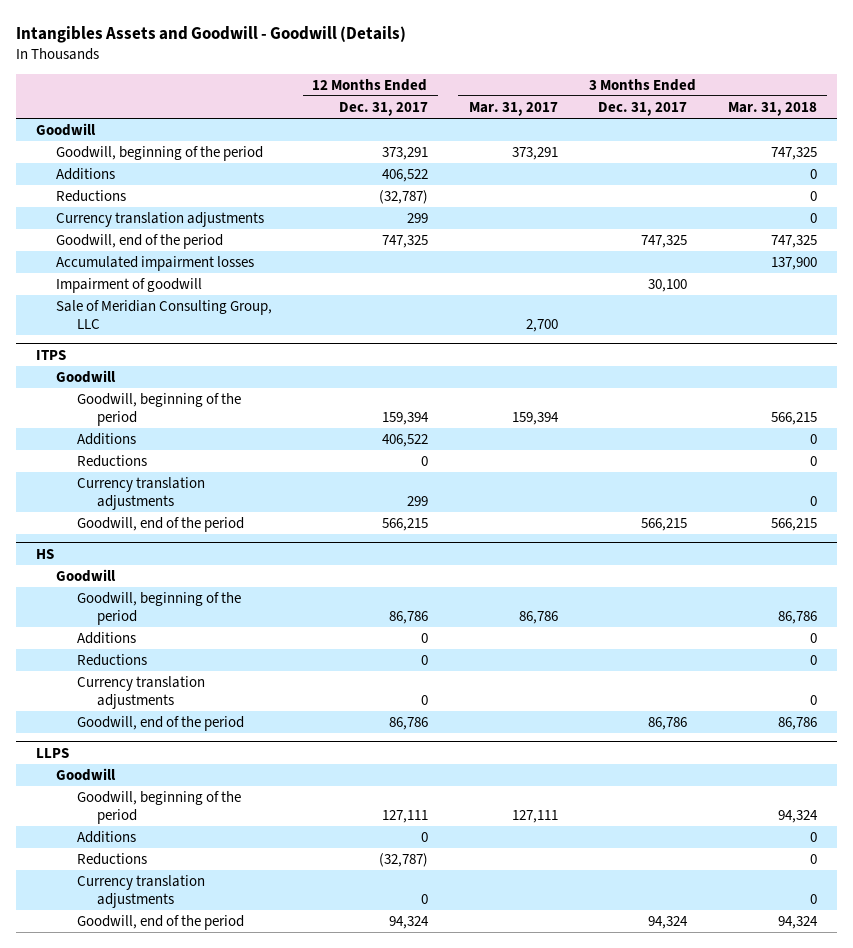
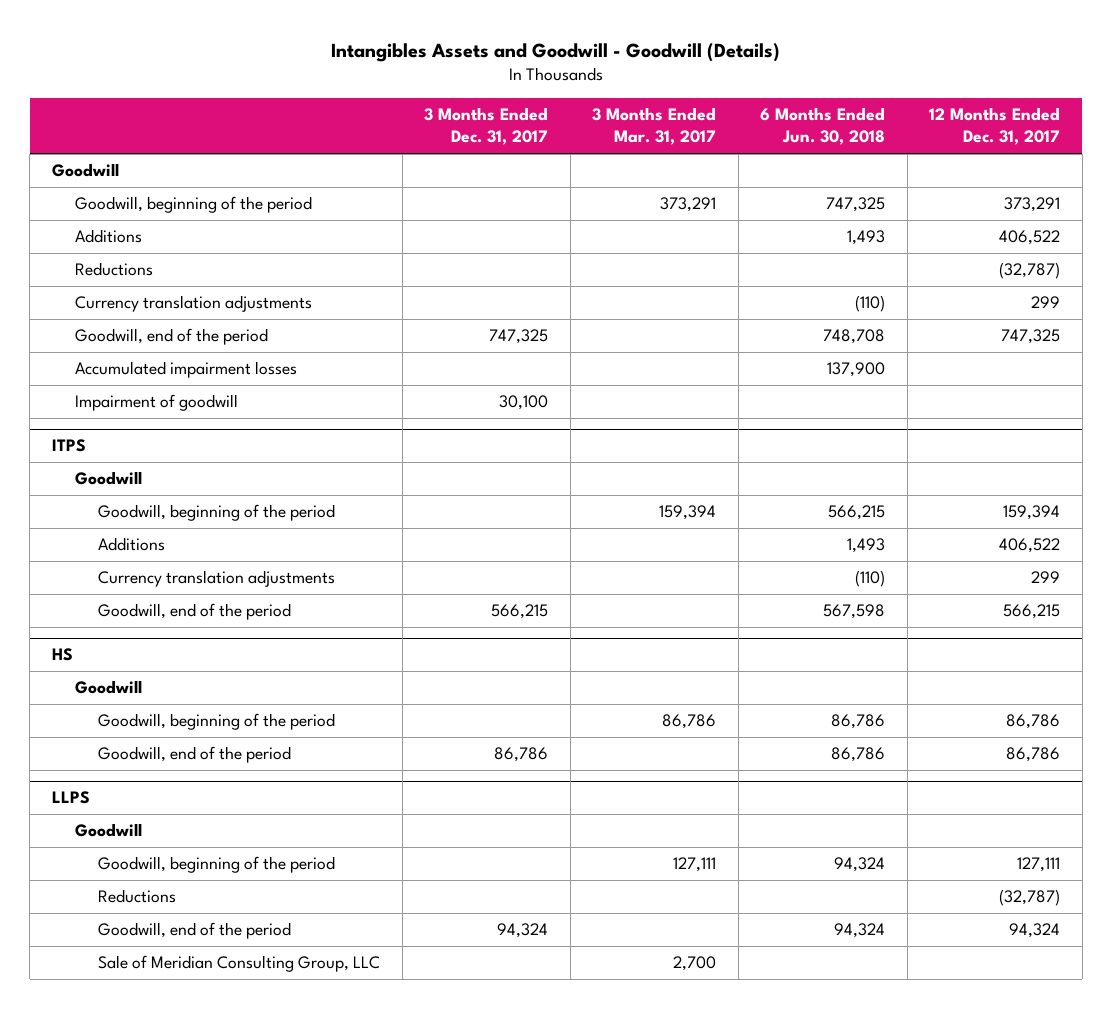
[727,102,817,117] Mar. 31, 2018 -> none
none -> [760,107,886,146] 6 Months Ended Jun. 30, 2018
[56,300,273,329] Sale of Meridian Consulting Group, LLC -> none
[76,455,147,468] Reductions -> none
[76,632,136,645] Additions -> none
[76,654,147,667] Reductions -> none
[76,676,205,709] Currency translation adjustments -> none
[76,831,136,844] Additions -> none
[76,875,205,908] Currency translation adjustments -> none
none -> [97,955,380,973] Sale of Meridian Consulting Group, LLC

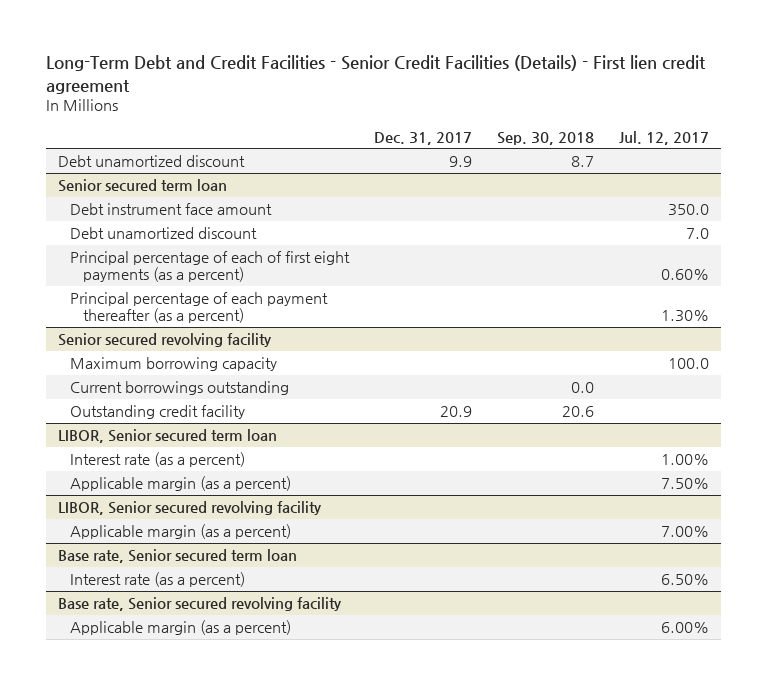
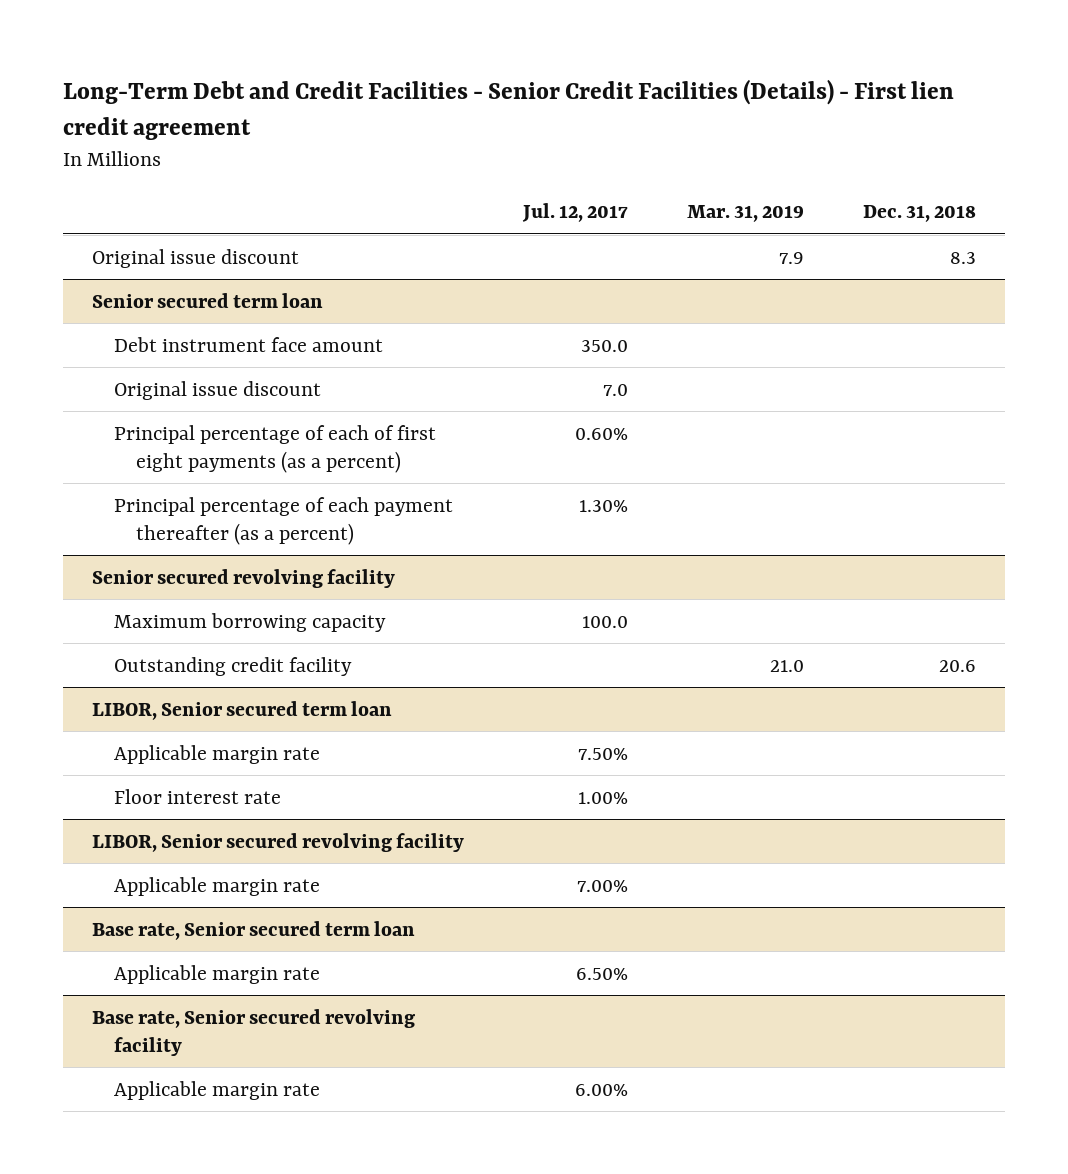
[374,131,473,145] Dec. 31, 2017 -> none
[496,131,594,145] Sep. 30, 2018 -> none
none -> [686,205,804,223] Mar. 31, 2019
none -> [862,205,976,223] Dec. 31, 2018
[58,154,246,167] Debt unamortized discount -> [92,248,300,268] Original issue discount
[70,226,258,239] Debt unamortized discount -> [114,380,322,400] Original issue discount
[70,380,290,395] Current borrowings outstanding -> none
[70,451,246,467] Interest rate (as a percent) -> none
[70,475,292,491] Applicable margin (as a percent) -> none
none -> [114,744,321,764] Applicable margin rate
none -> [114,788,282,804] Floor interest rate
[70,523,292,539] Applicable margin (as a percent) -> none
none -> [114,876,321,896] Applicable margin rate
[70,571,246,587] Interest rate (as a percent) -> [114,964,321,984] Applicable margin rate
[70,619,292,635] Applicable margin (as a percent) -> none
none -> [114,1080,321,1100] Applicable margin rate

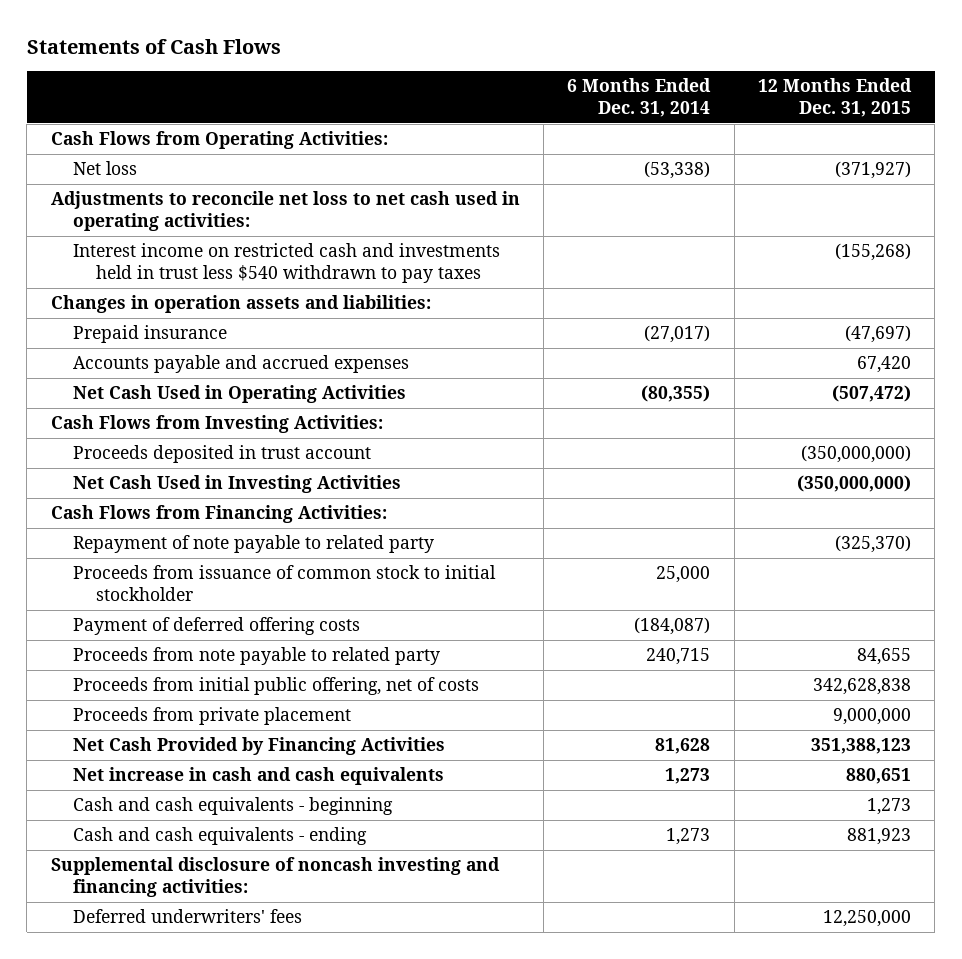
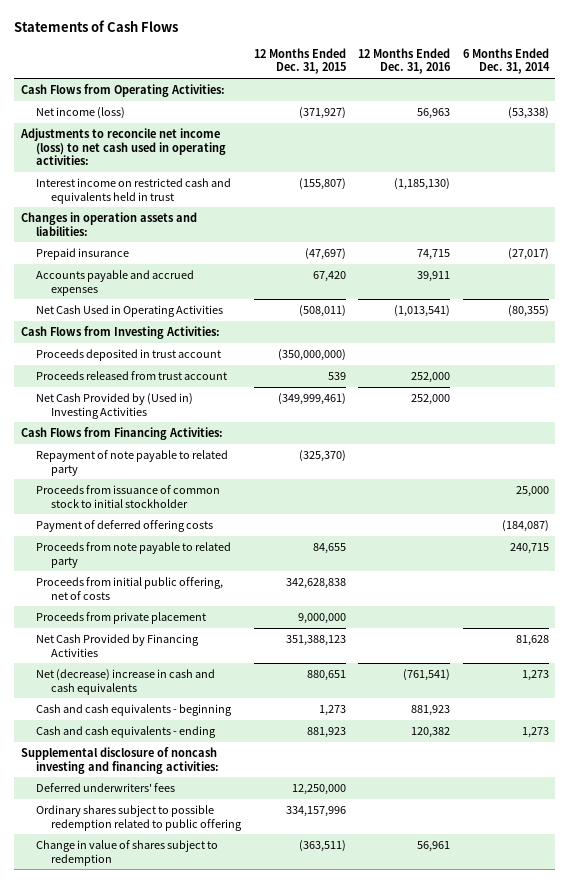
none -> [358,47,452,75] 12 Months Ended Dec. 31, 2016
[73,161,138,176] Net loss -> [35,106,125,119] Net income (loss)
[50,191,520,232] Adjustments to reconcile net loss to net cash used in operating activities: -> [19,127,226,166] Adjustments to reconcile net income (loss) to net cash used in operating activities:
[73,243,501,284] Interest income on restricted cash and investments held in trust less $540 withdrawn to pay taxes -> [35,177,231,204] Interest income on restricted cash and equivalents held in trust
[834,243,911,262] (155,268) -> [298,177,346,190] (155,807)
[831,385,911,403] (507,472) -> [298,304,346,317] (508,011)
none -> [35,370,227,380] Proceeds released from trust account
[73,475,402,494] Net Cash Used in Investing Activities -> [35,392,193,419] Net Cash Provided by (Used in) Investing Activities
[796,475,911,493] (350,000,000) -> [277,392,346,405] (349,999,461)
[73,767,445,786] Net increase in cash and cash equivalents -> [35,668,215,695] Net (decrease) increase in cash and cash equivalents
none -> [35,804,243,831] Ordinary shares subject to possible redemption related to public offering
none -> [35,839,218,866] Change in value of shares subject to redemption

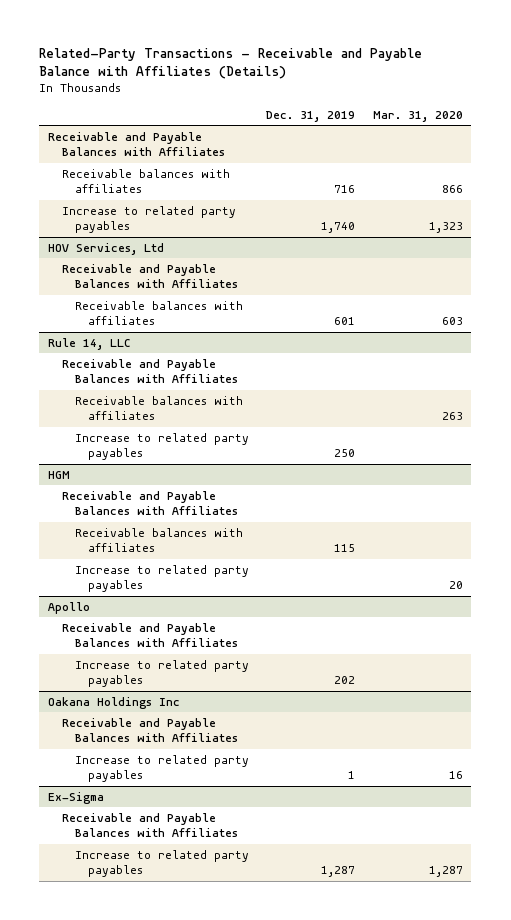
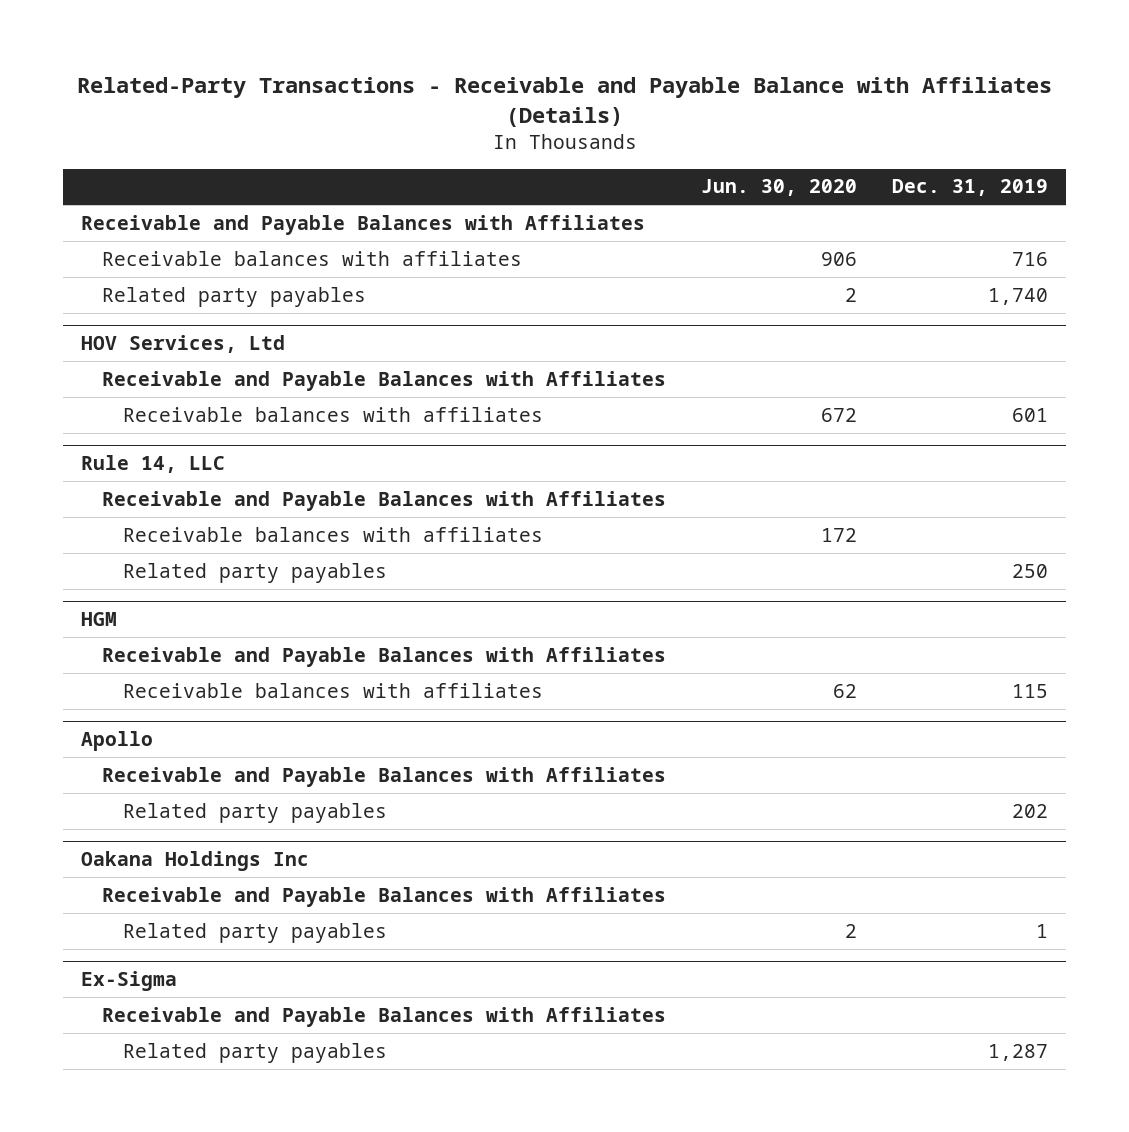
[372,110,463,122] Mar. 31, 2020 -> none
none -> [701,179,858,197] Jun. 30, 2020
[61,205,236,234] Increase to related party payables -> [101,286,366,307] Related party payables
[74,432,249,461] Increase to related party payables -> [123,562,388,583] Related party payables
[74,564,249,593] Increase to related party payables -> none
[74,659,249,688] Increase to related party payables -> [123,802,388,823] Related party payables
[74,754,249,783] Increase to related party payables -> [123,922,388,943] Related party payables
[74,849,249,878] Increase to related party payables -> [123,1042,388,1063] Related party payables

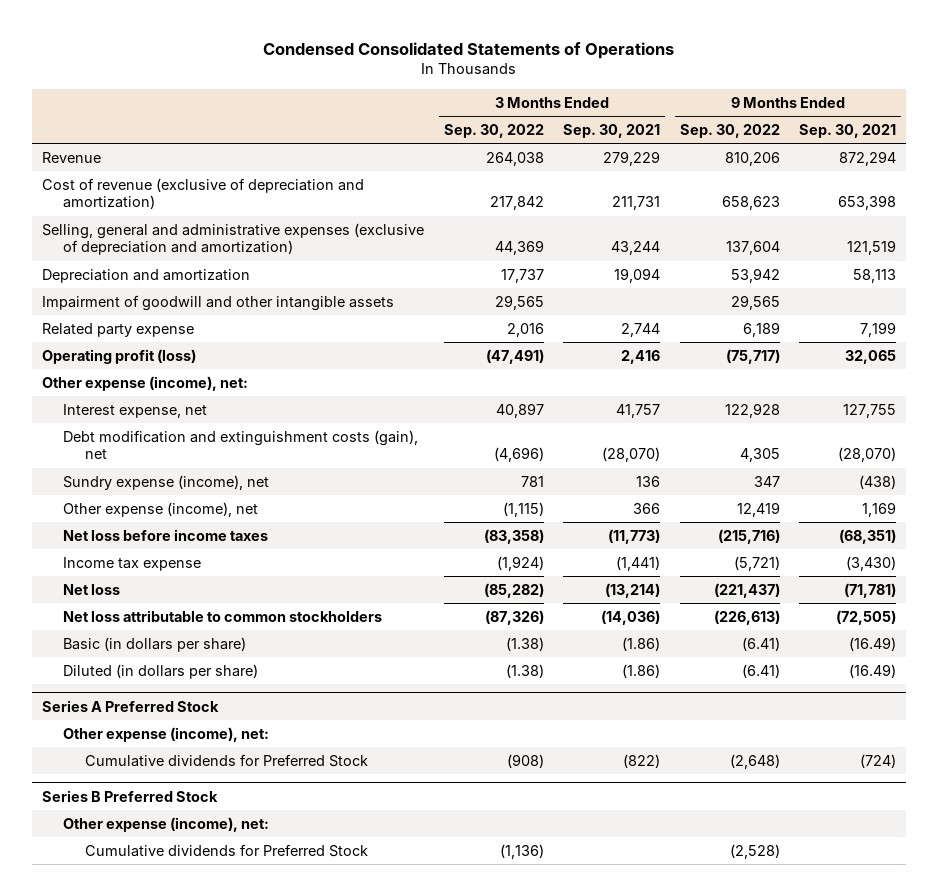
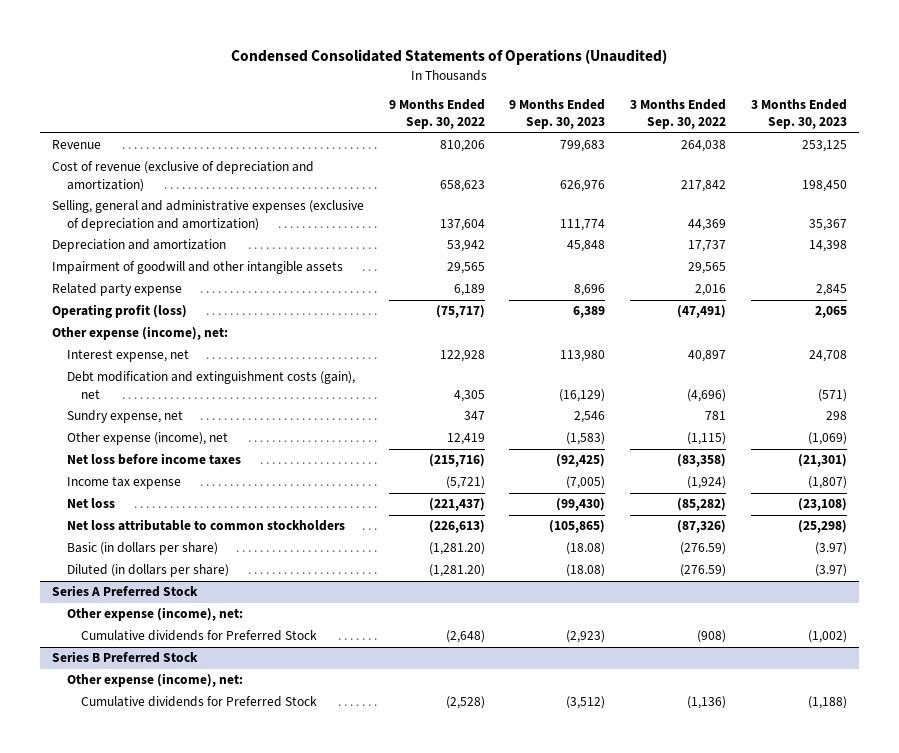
[263,41,675,59] Condensed Consolidated Statements of Operations -> [231,49,668,66] Condensed Consolidated Statements of Operations (Unaudited)
[563,123,661,138] Sep. 30, 2021 -> none
[799,123,897,138] Sep. 30, 2021 -> none
none -> [509,98,606,130] 9 Months Ended Sep. 30, 2023
none -> [750,98,847,130] 3 Months Ended Sep. 30, 2023
[63,474,270,490] Sundry expense (income), net -> [66,410,183,424] Sundry expense, net
[505,636,544,651] (1.38) -> [680,542,727,556] (276.59)
[741,636,780,651] (6.41) -> [428,542,485,556] (1,281.20)
[505,663,544,678] (1.38) -> [680,564,727,578] (276.59)
[741,663,780,678] (6.41) -> [428,564,485,578] (1,281.20)

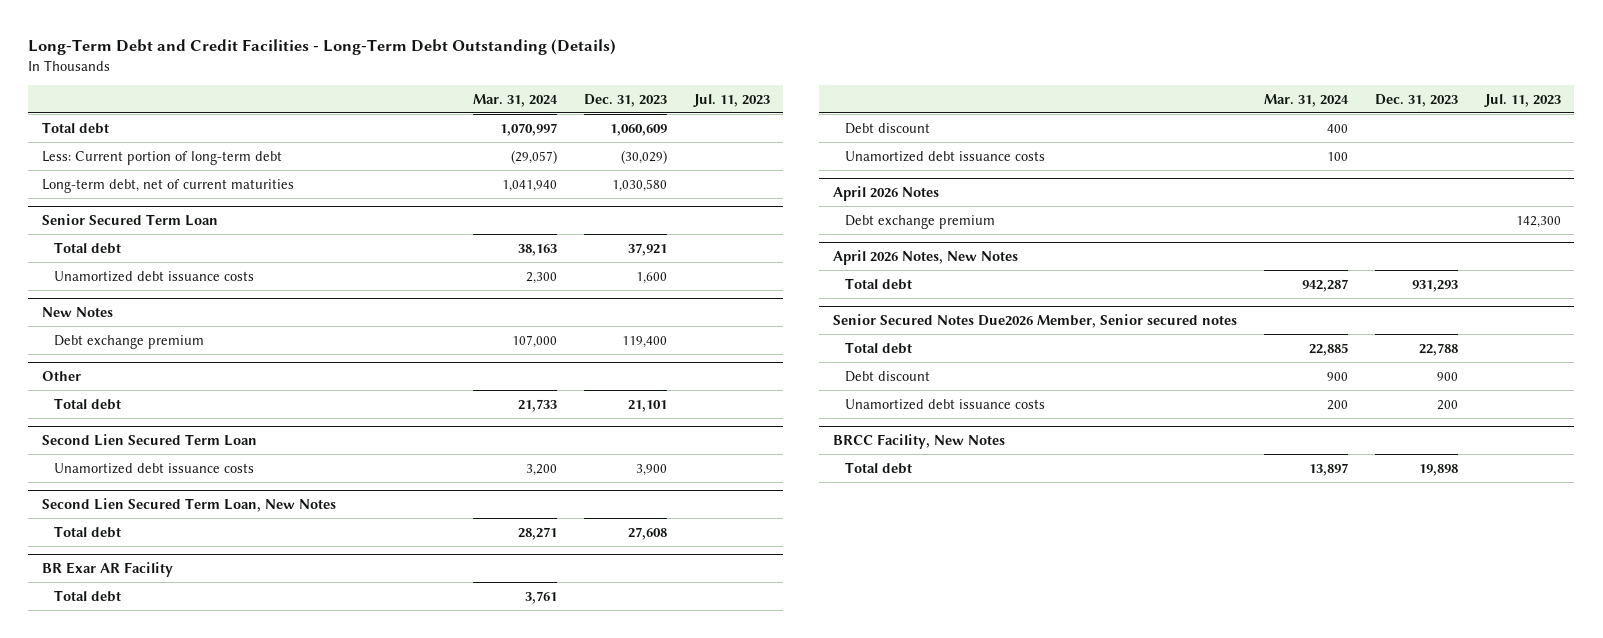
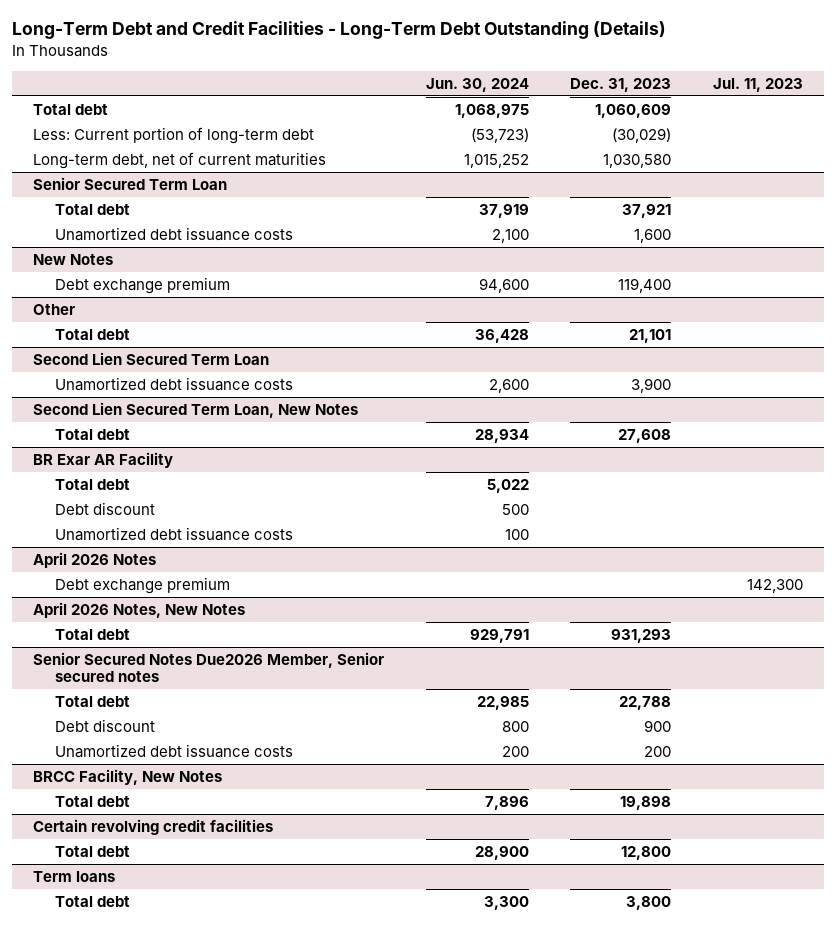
[472,93,558,107] Mar. 31, 2024 -> none
none -> [425,77,529,92] Jun. 30, 2024
none -> [32,818,273,835] Certain revolving credit facilities
none -> [55,845,131,857] Total debt
none -> [32,870,115,882] Term loans
none -> [55,895,131,907] Total debt

